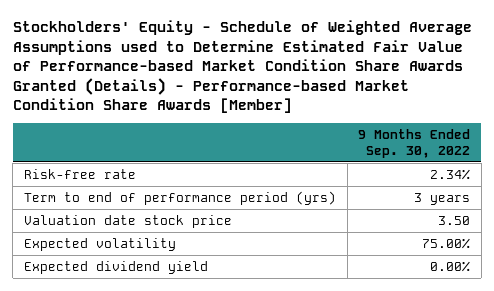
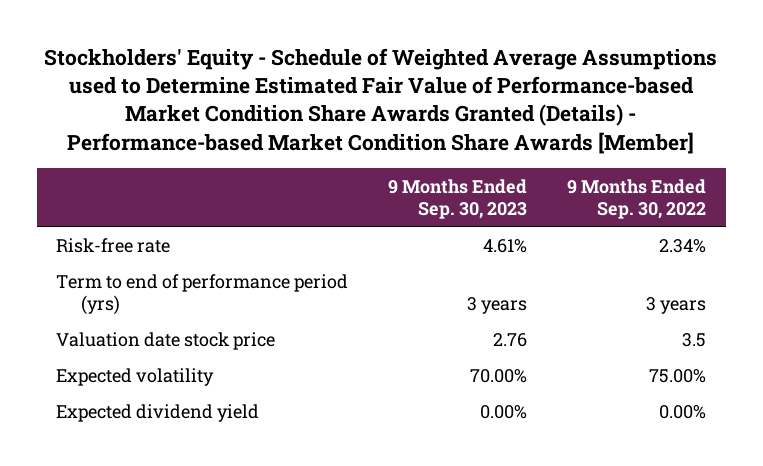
none -> [388,178,528,219] 9 Months Ended Sep. 30, 2023
[438,215,471,225] 3.50 -> [682,332,707,347] 3.5

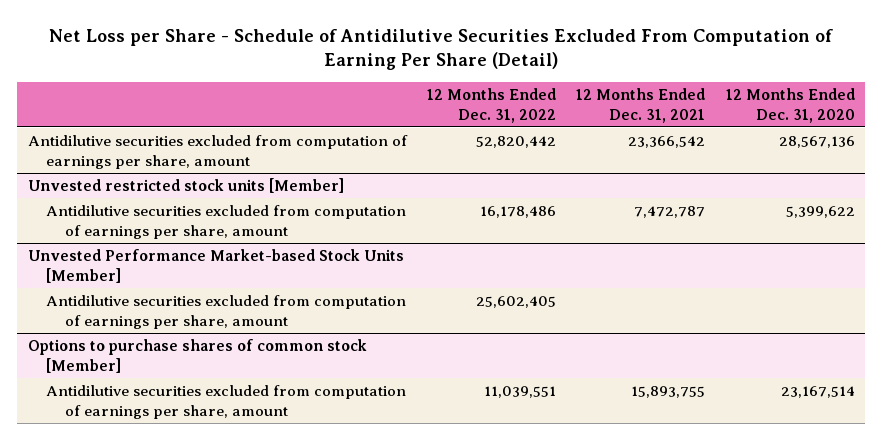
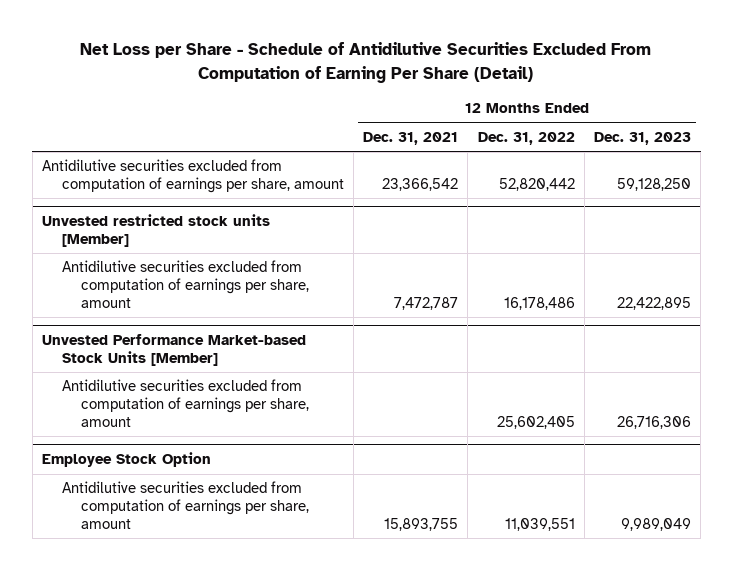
[725,87,855,123] 12 Months Ended Dec. 31, 2020 -> none
none -> [593,131,691,145] Dec. 31, 2023
[27,338,367,373] Options to purchase shares of common stock [Member] -> [41,452,211,468] Employee Stock Option

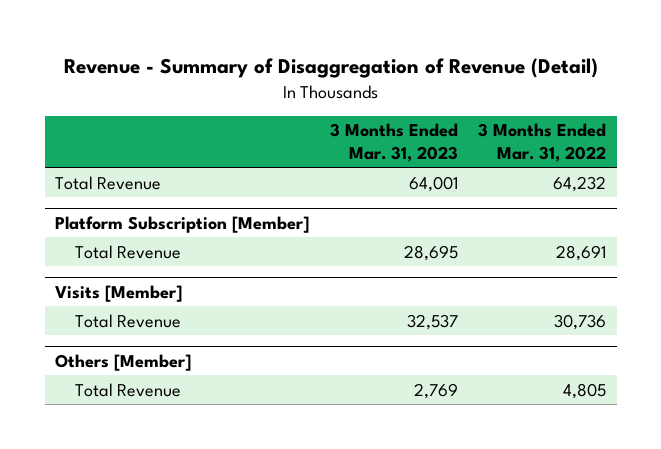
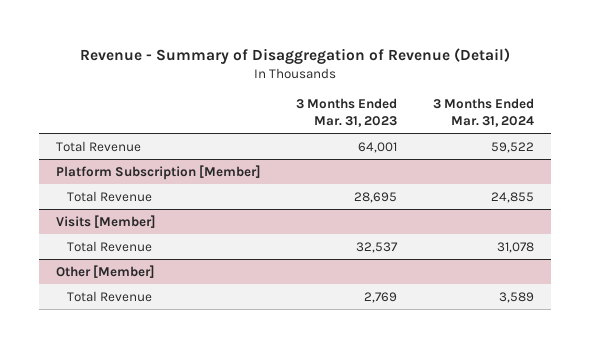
[478,123,607,162] 3 Months Ended Mar. 31, 2022 -> none
none -> [432,98,534,128] 3 Months Ended Mar. 31, 2024
[54,353,191,371] Others [Member] -> [56,264,156,278] Other [Member]

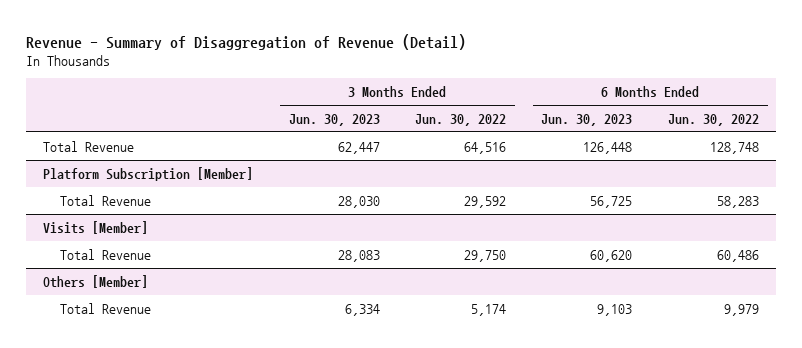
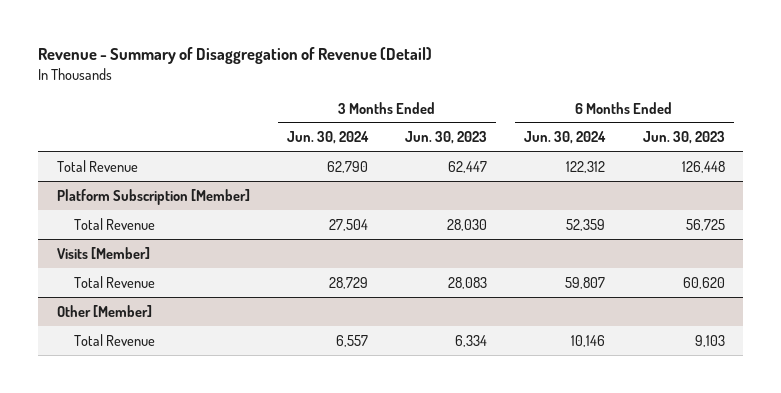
[414,113,506,126] Jun. 30, 2022 -> none
[667,113,759,126] Jun. 30, 2022 -> none
none -> [286,131,369,145] Jun. 30, 2024
none -> [524,131,607,145] Jun. 30, 2024
[43,274,149,288] Others [Member] -> [56,304,152,317] Other [Member]

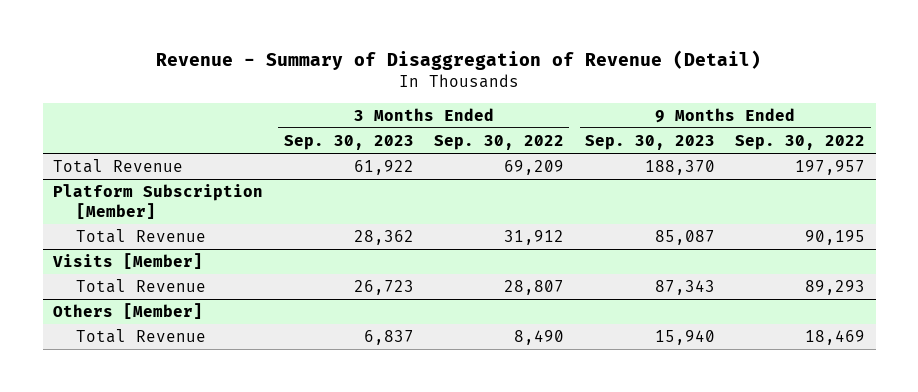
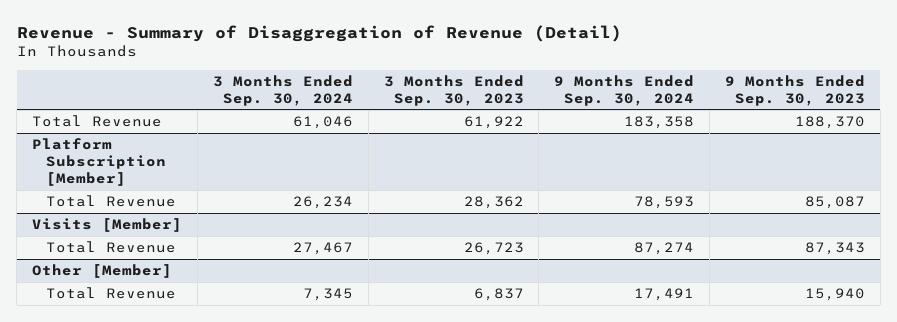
[434,134,565,150] Sep. 30, 2022 -> none
[735,134,866,150] Sep. 30, 2022 -> none
none -> [212,74,353,106] 3 Months Ended Sep. 30, 2024
none -> [554,74,695,106] 9 Months Ended Sep. 30, 2024
[52,302,203,319] Others [Member] -> [32,264,173,279] Other [Member]

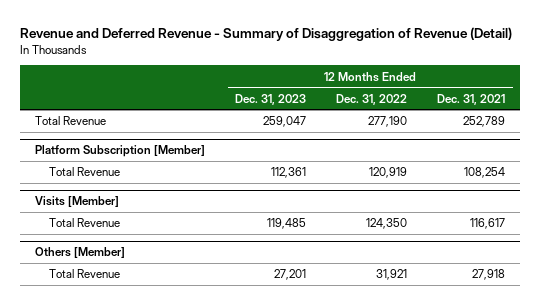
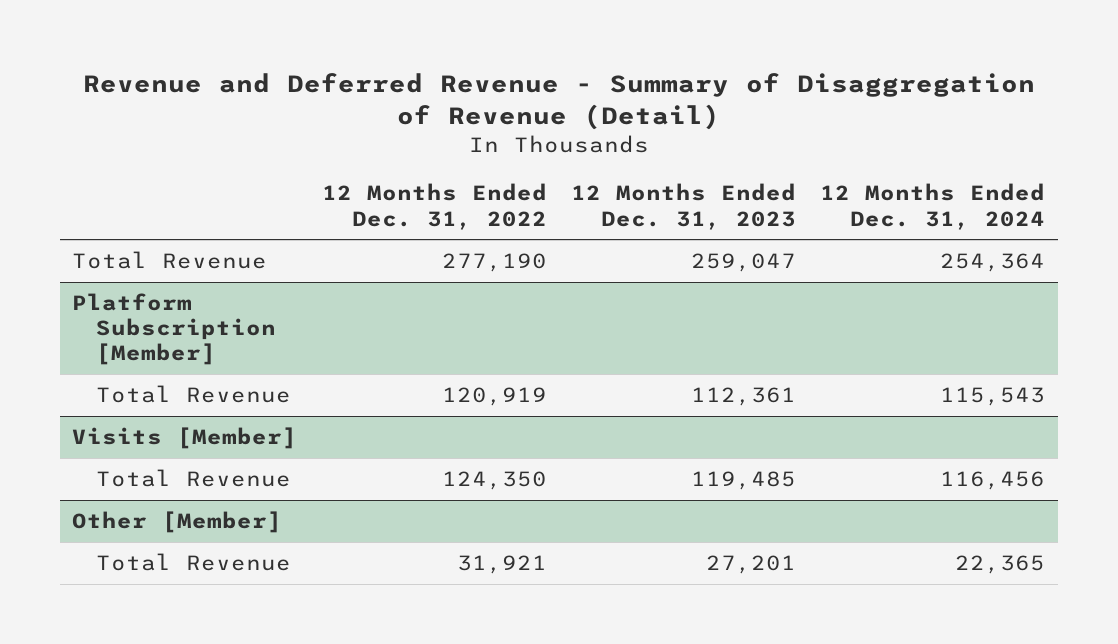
[437,93,506,105] Dec. 31, 2021 -> none
none -> [820,183,1046,230] 12 Months Ended Dec. 31, 2024
[35,247,126,259] Others [Member] -> [72,510,283,533] Other [Member]

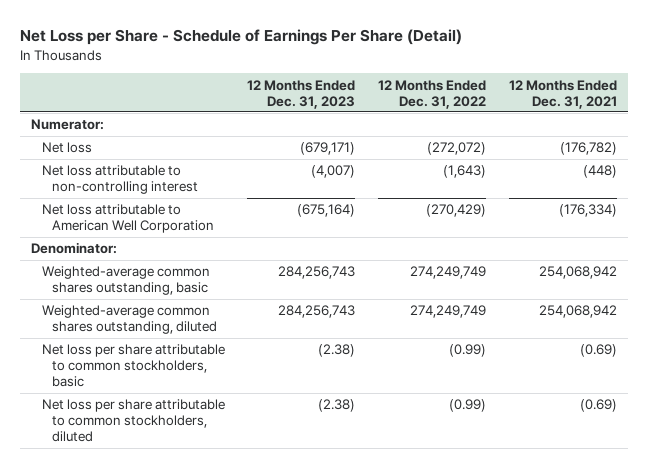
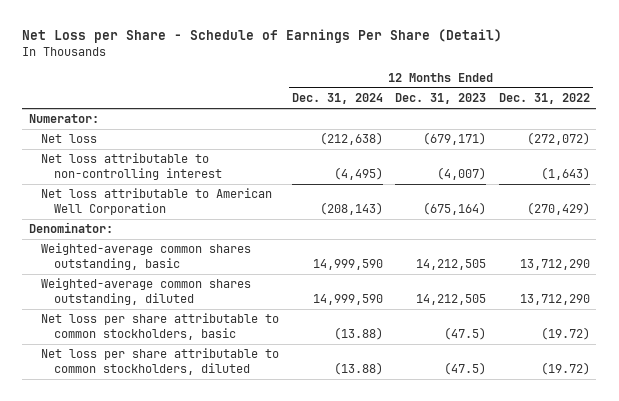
[508,79,617,109] 12 Months Ended Dec. 31, 2021 -> none
none -> [291,93,383,105] Dec. 31, 2024
[278,266,356,280] 284,256,743 -> [416,258,487,270] 14,212,505
[410,266,487,280] 274,249,749 -> [519,258,590,270] 13,712,290
[278,305,356,319] 284,256,743 -> [416,293,487,305] 14,212,505
[410,305,487,319] 274,249,749 -> [519,293,590,305] 13,712,290
[318,344,356,358] (2.38) -> [444,326,487,340] (47.5)
[449,344,487,358] (0.99) -> [540,326,590,340] (19.72)
[318,399,356,413] (2.38) -> [444,361,487,375] (47.5)
[449,399,487,413] (0.99) -> [540,361,590,375] (19.72)

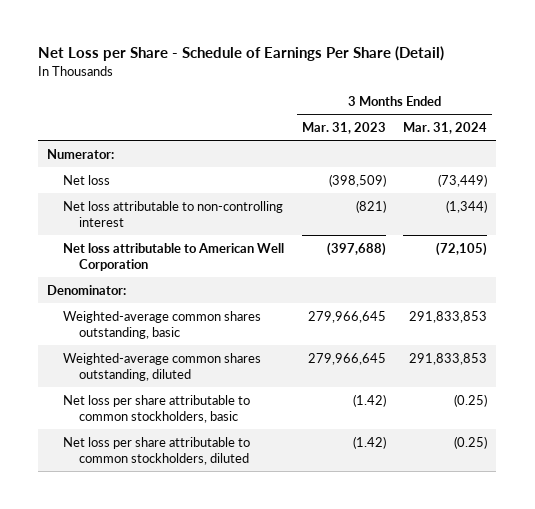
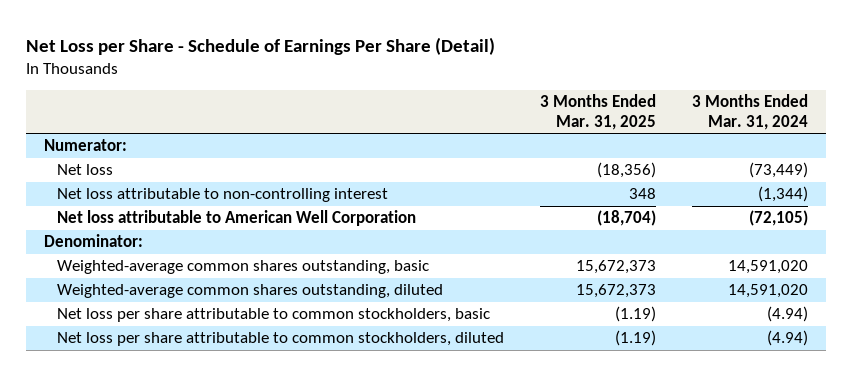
[301,122,386,135] Mar. 31, 2023 -> none
none -> [539,94,656,130] 3 Months Ended Mar. 31, 2025
[409,310,488,323] 291,833,853 -> [727,260,808,275] 14,591,020
[409,352,488,365] 291,833,853 -> [727,284,808,299] 14,591,020
[454,393,488,407] (0.25) -> [766,306,808,323] (4.94)
[454,435,488,449] (0.25) -> [766,330,808,347] (4.94)

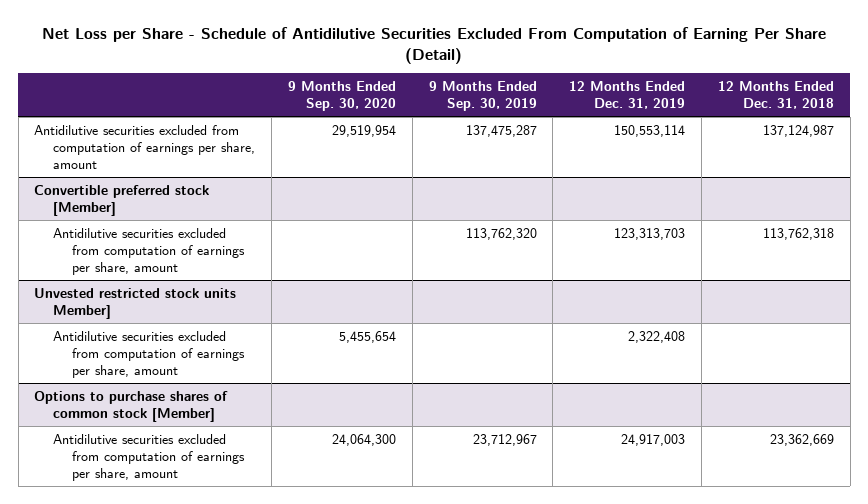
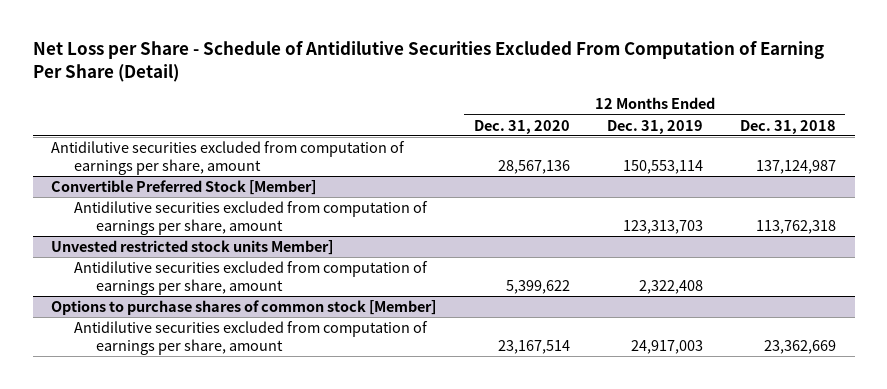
[287,80,396,111] 9 Months Ended Sep. 30, 2020 -> none
[428,80,537,111] 9 Months Ended Sep. 30, 2019 -> none
none -> [473,119,570,134] Dec. 31, 2020
[34,184,210,216] Convertible preferred stock [Member] -> [51,180,317,196] Convertible Preferred Stock [Member]

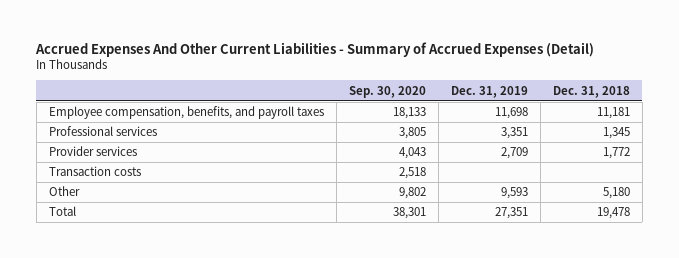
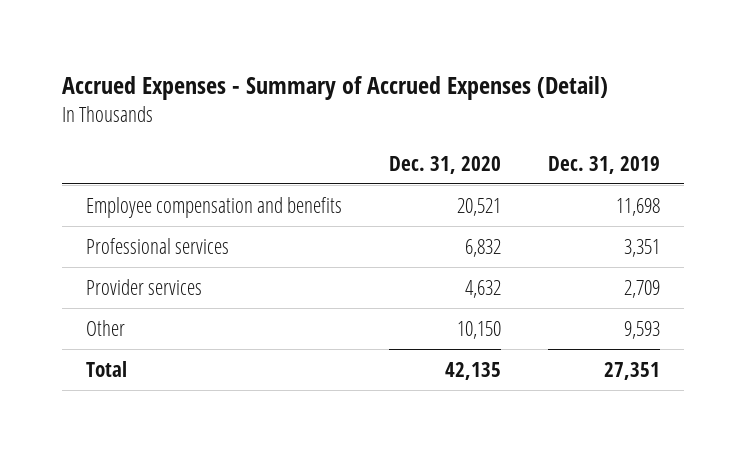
[35,41,595,57] Accrued Expenses And Other Current Liabilities - Summary of Accrued Expenses (Detail) -> [62,76,609,101] Accrued Expenses - Summary of Accrued Expenses (Detail)
[348,85,426,98] Sep. 30, 2020 -> none
[552,85,630,98] Dec. 31, 2018 -> none
none -> [389,155,502,174] Dec. 31, 2020
[48,106,324,120] Employee compensation, benefits, and payroll taxes -> [85,196,342,218] Employee compensation and benefits
[48,166,141,177] Transaction costs -> none

